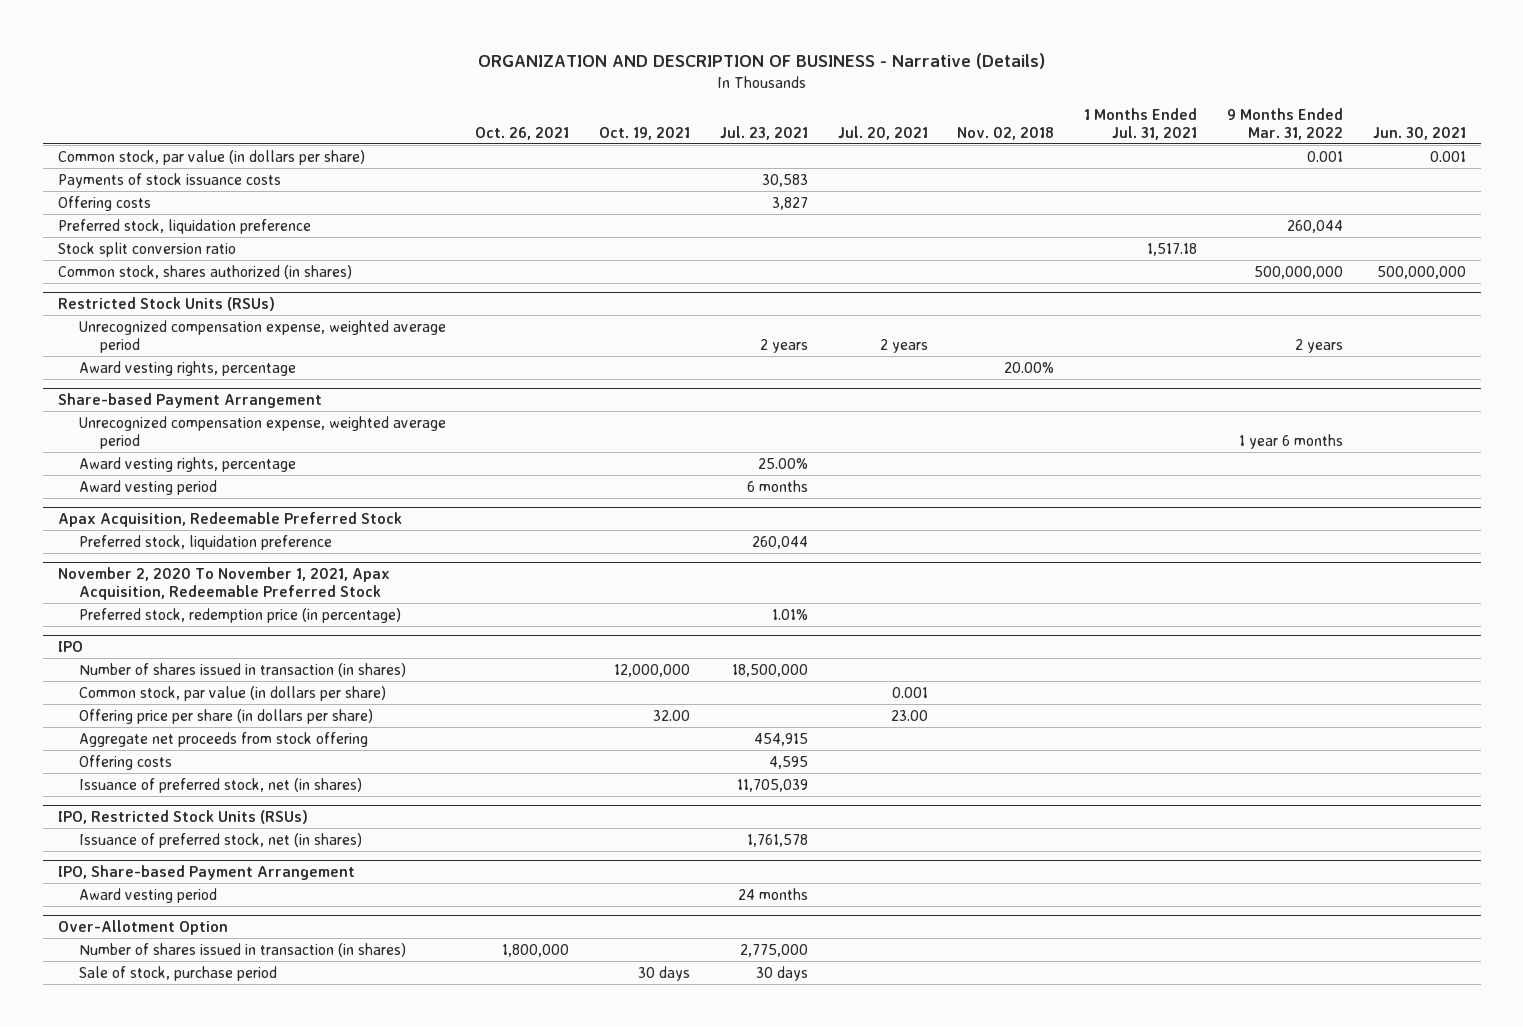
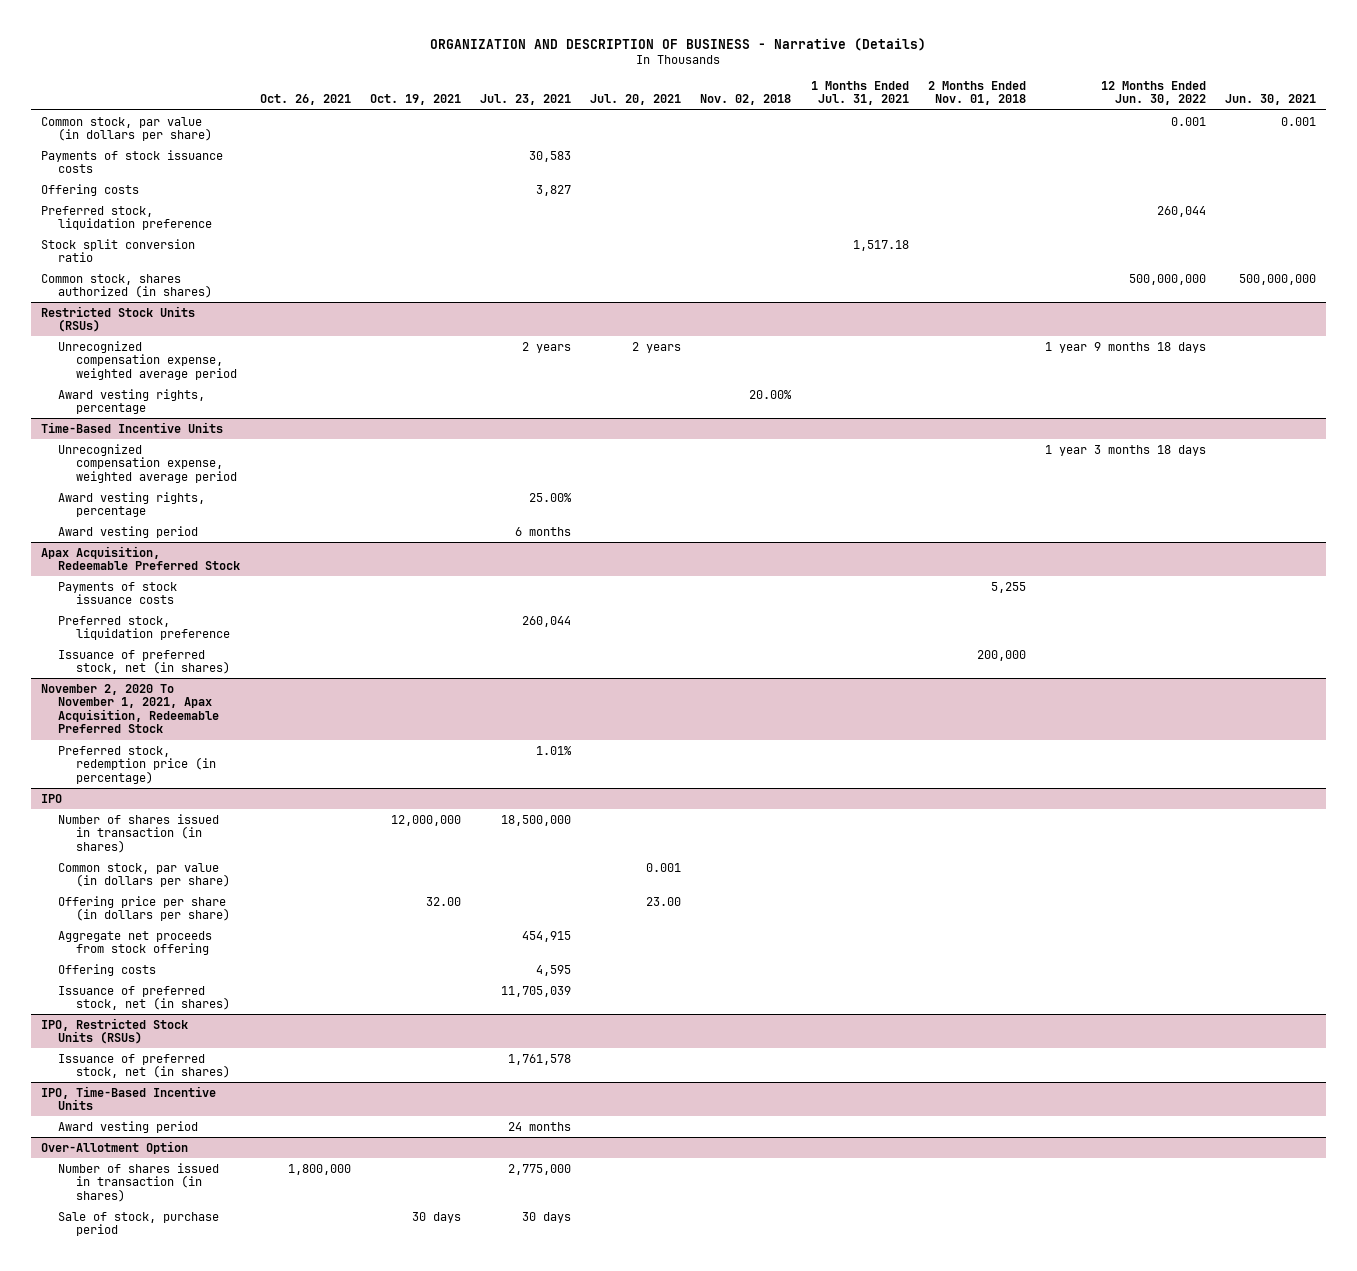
[1226,107,1343,140] 9 Months Ended Mar. 31, 2022 -> none
none -> [927,80,1026,106] 2 Months Ended Nov. 01, 2018
none -> [1101,80,1207,106] 12 Months Ended Jun. 30, 2022
[57,392,322,408] Share-based Payment Arrangement -> [40,421,223,433] Time-Based Incentive Units
none -> [58,581,178,605] Payments of stock issuance costs
none -> [58,649,231,675] Issuance of preferred stock, net (in shares)
[57,864,355,880] IPO, Share-based Payment Arrangement -> none
none -> [40,1085,216,1111] IPO, Time-Based Incentive Units

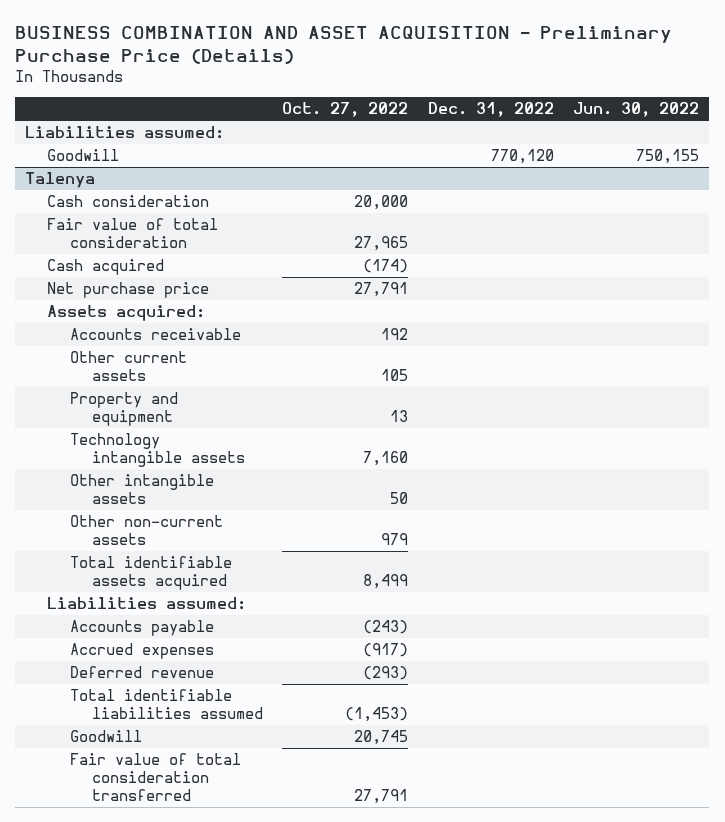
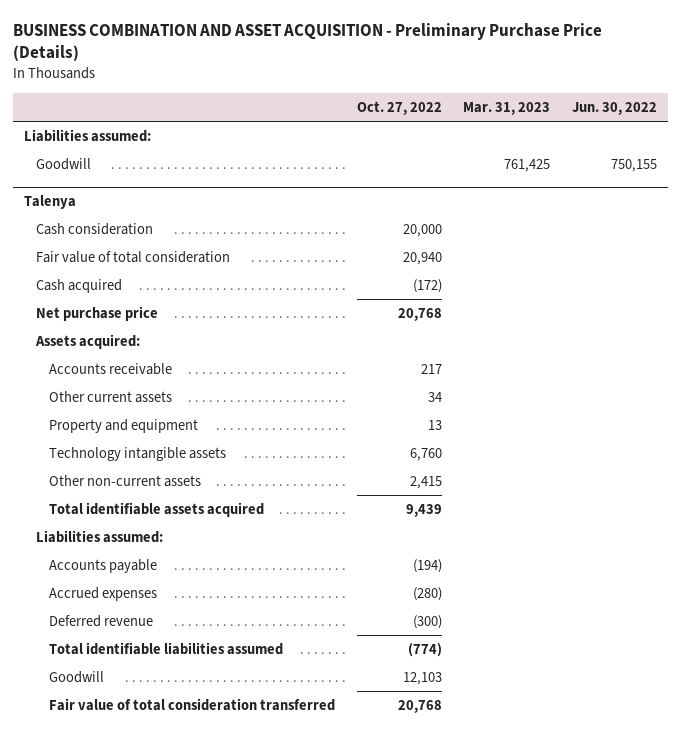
[427,102,554,118] Dec. 31, 2022 -> none
none -> [463,101,551,115] Mar. 31, 2023
[354,236,409,252] 27,965 -> [402,251,442,265] 20,940
[363,259,409,274] (174) -> [412,278,442,293] (172)
[354,282,409,298] 27,791 -> [397,307,442,321] 20,768
[381,328,409,341] 192 -> [420,363,442,374] 217
[381,369,409,382] 105 -> [427,391,442,402] 34
[69,474,214,505] Other intangible assets -> none
[363,451,409,467] 7,160 -> [409,447,442,461] 6,760
[381,533,409,546] 979 -> [409,475,442,489] 2,415
[363,574,409,590] 8,499 -> [405,503,442,517] 9,439
[363,620,409,635] (243) -> [412,558,442,573] (194)
[363,643,409,658] (917) -> [412,586,442,601] (280)
[363,666,409,681] (293) -> [412,614,442,629] (300)
[345,707,409,723] (1,453) -> [407,642,442,657] (774)
[354,730,409,746] 20,745 -> [402,671,442,685] 12,103
[354,789,409,805] 27,791 -> [397,699,442,713] 20,768

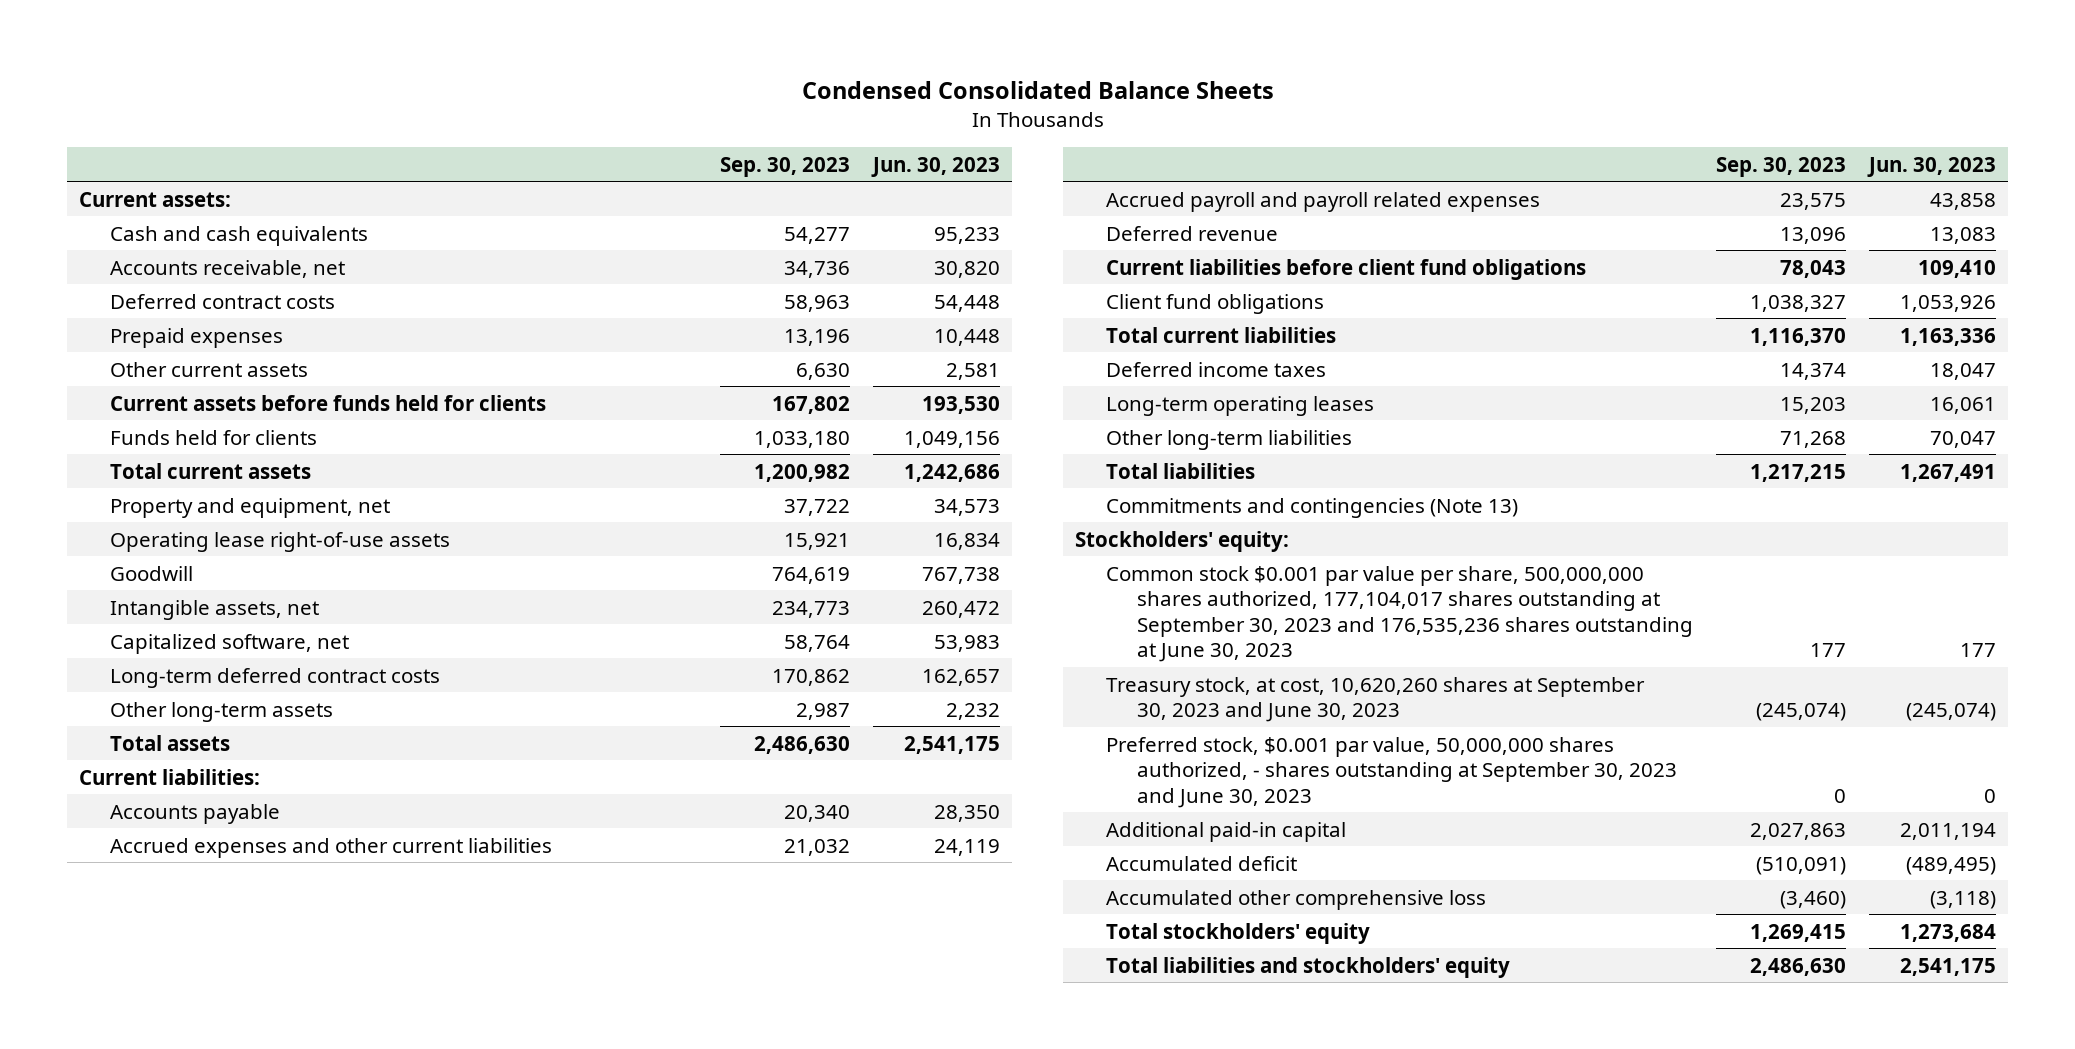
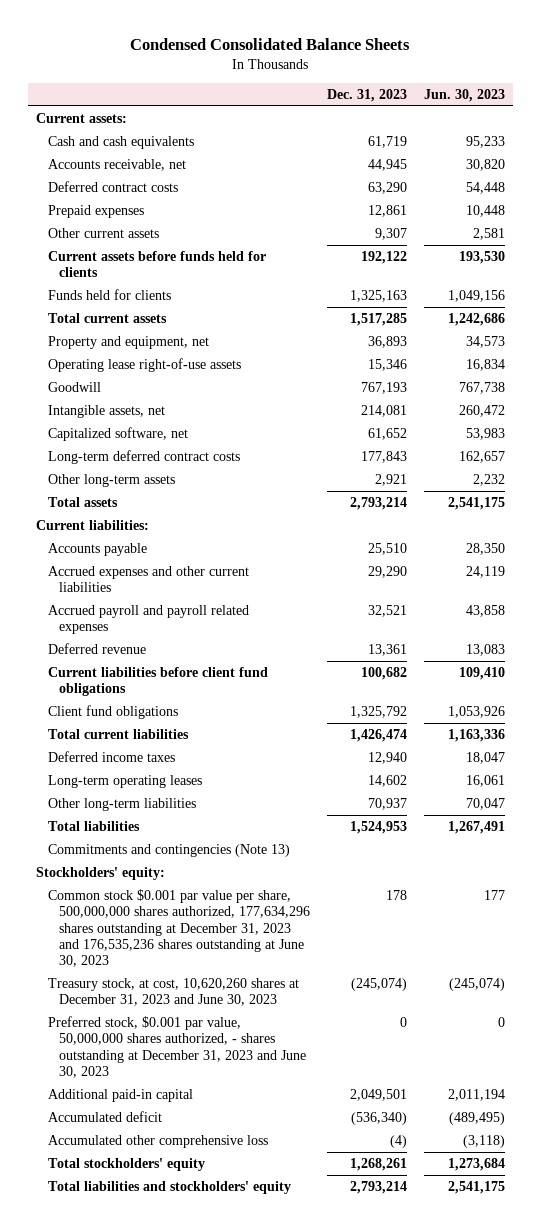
[720,156,851,177] Sep. 30, 2023 -> none
none -> [327,89,408,103] Dec. 31, 2023
[1105,565,1693,663] Common stock $0.001 par value per share, 500,000,000 shares authorized, 177,104,017 shares outstanding at September 30, 2023 and 176,535,236 shares outstanding at June 30, 2023 -> [47,888,311,968] Common stock $0.001 par value per share, 500,000,000 shares authorized, 177,634,296 shares outstanding at December 31, 2023 and 176,535,236 shares outstanding at June 30, 2023
[1105,676,1645,723] Treasury stock, at cost, 10,620,260 shares at September 30, 2023 and June 30, 2023 -> [47,977,299,1007] Treasury stock, at cost, 10,620,260 shares at December 31, 2023 and June 30, 2023
[1105,736,1677,808] Preferred stock, $0.001 par value, 50,000,000 shares authorized, - shares outstanding at September 30, 2023 and June 30, 2023 -> [47,1015,307,1079] Preferred stock, $0.001 par value, 50,000,000 shares authorized, - shares outstanding at December 31, 2023 and June 30, 2023

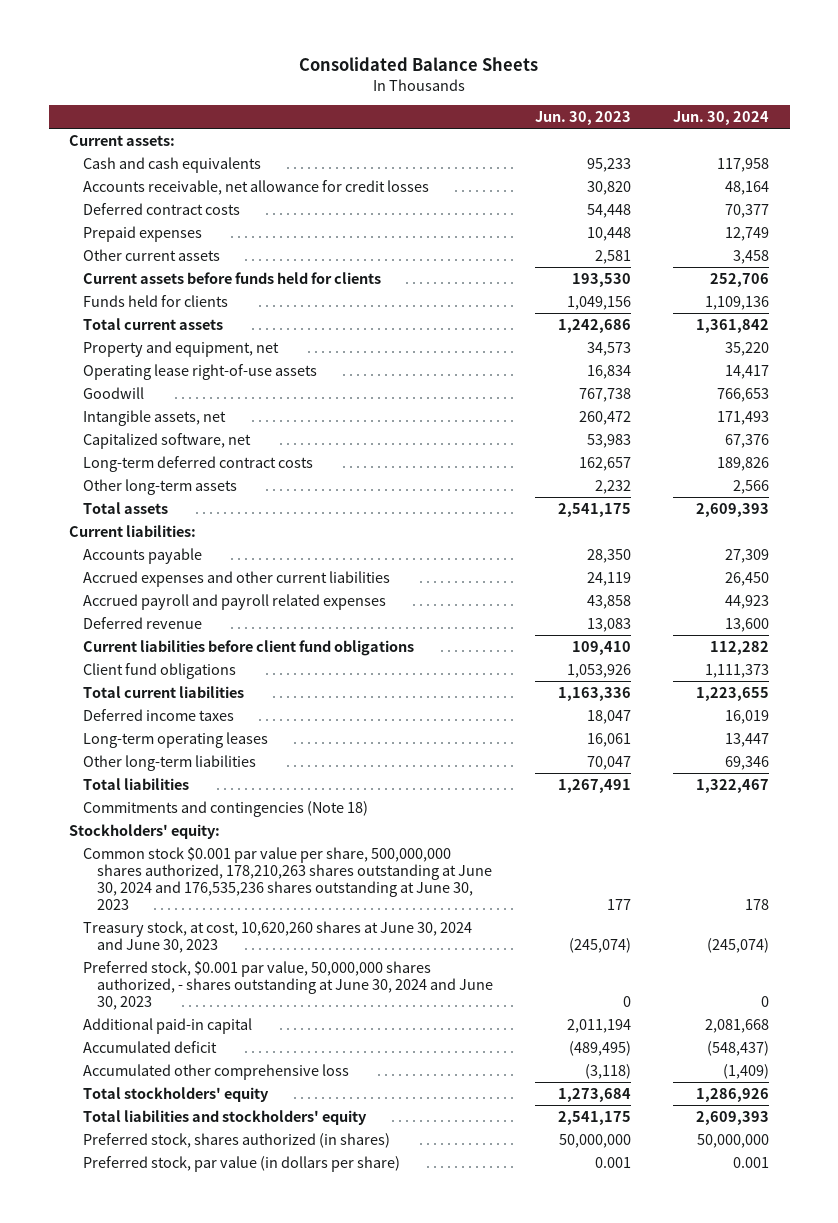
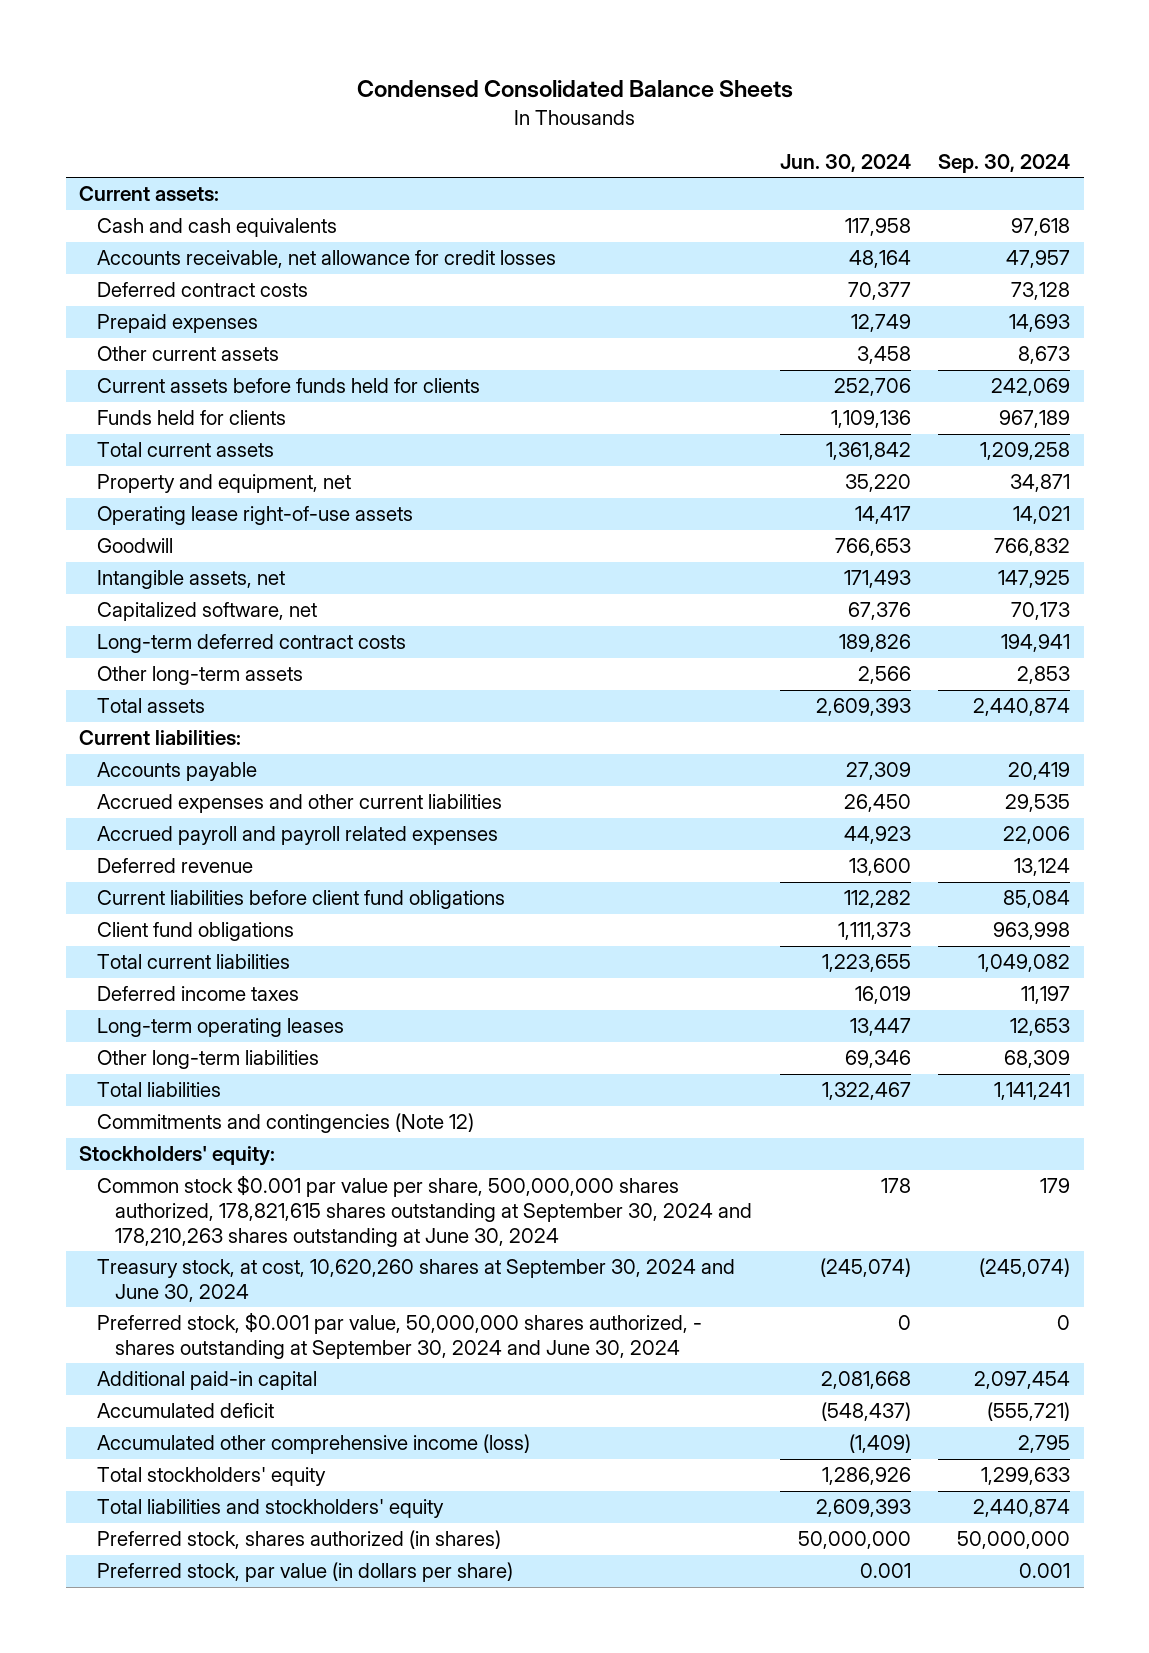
[299,57,539,72] Consolidated Balance Sheets -> [356,80,793,99] Condensed Consolidated Balance Sheets
[535,111,632,126] Jun. 30, 2023 -> none
none -> [937,153,1070,173] Sep. 30, 2024
[83,800,369,817] Commitments and contingencies (Note 18) -> [97,1113,475,1134] Commitments and contingencies (Note 12)
[83,846,493,910] Common stock $0.001 par value per share, 500,000,000 shares authorized, 178,210,263 shares outstanding at June 30, 2024 and 176,535,236 shares outstanding at June 30, 2023 -> [97,1175,753,1247] Common stock $0.001 par value per share, 500,000,000 shares authorized, 178,821,615 shares outstanding at September 30, 2024 and 178,210,263 shares outstanding at June 30, 2024
[83,920,473,953] Treasury stock, at cost, 10,620,260 shares at June 30, 2024 and June 30, 2023 -> [97,1259,736,1303] Treasury stock, at cost, 10,620,260 shares at September 30, 2024 and June 30, 2024
[83,960,494,1010] Preferred stock, $0.001 par value, 50,000,000 shares authorized, - shares outstanding at June 30, 2024 and June 30, 2023 -> [97,1312,703,1360] Preferred stock, $0.001 par value, 50,000,000 shares authorized, - shares outstanding at September 30, 2024 and June 30, 2024
[83,1063,350,1080] Accumulated other comprehensive loss -> [97,1434,531,1455] Accumulated other comprehensive income (loss)

